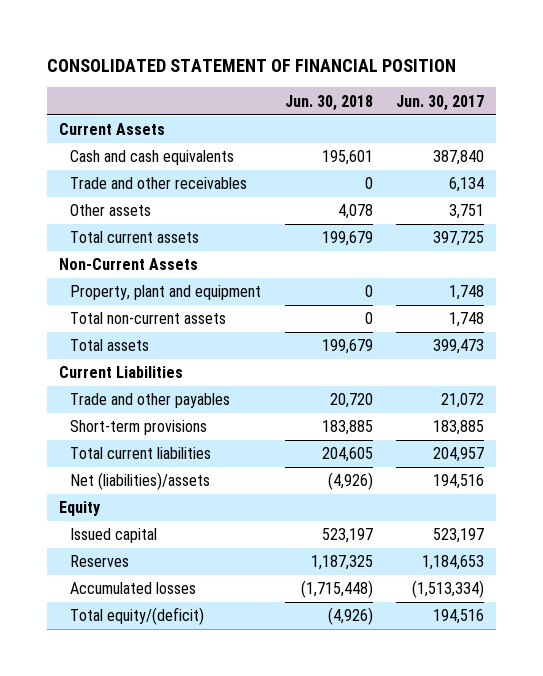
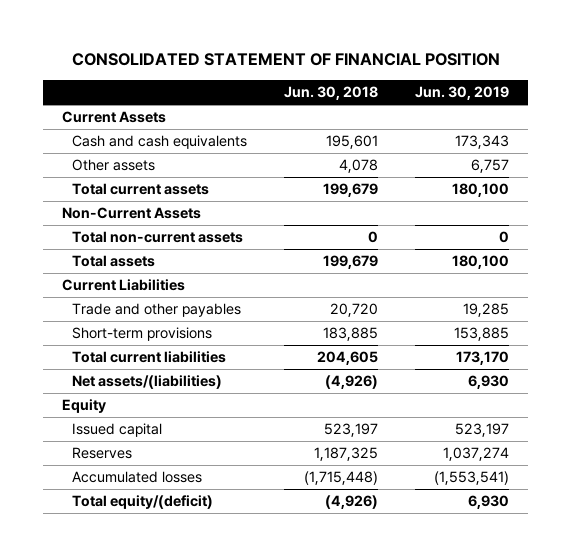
[396,94,485,111] Jun. 30, 2017 -> none
none -> [415,85,510,100] Jun. 30, 2019
[70,177,248,190] Trade and other receivables -> none
[70,285,262,301] Property, plant and equipment -> none
[70,472,211,491] Net (liabilities)/assets -> [72,375,223,390] Net assets/(liabilities)

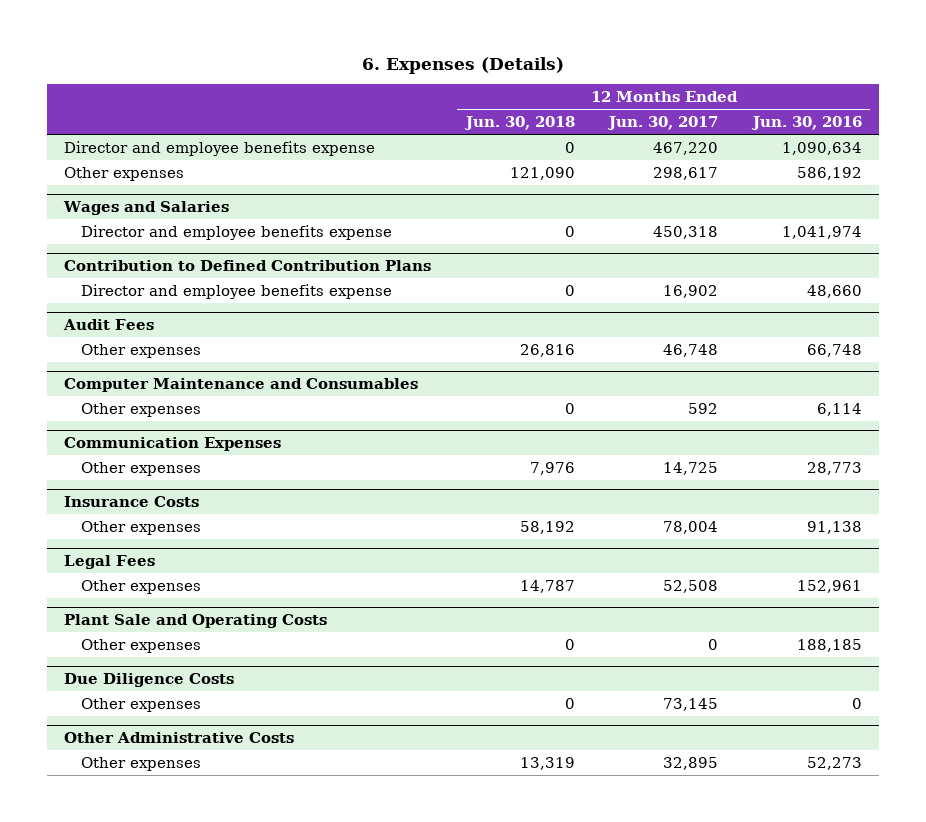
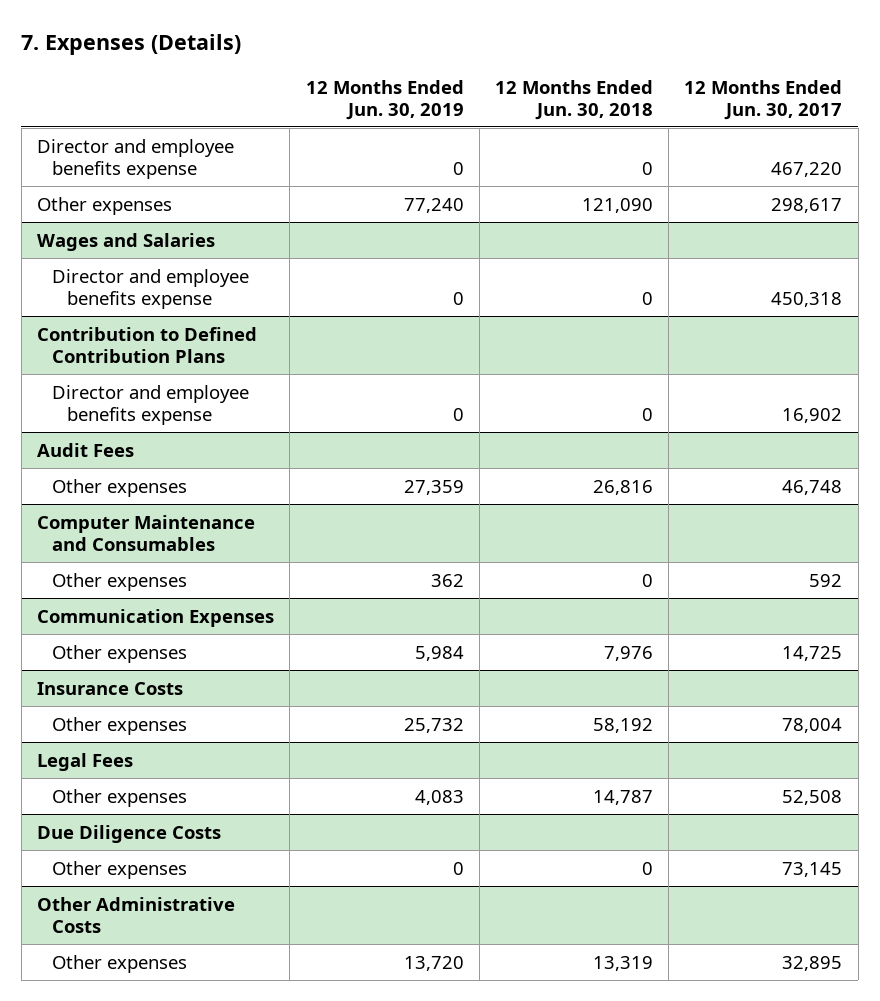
[362,56,565,74] 6. Expenses (Details) -> [21,34,242,56] 7. Expenses (Details)
[750,116,862,131] Jun. 30, 2016 -> none
none -> [305,79,464,120] 12 Months Ended Jun. 30, 2019
[64,614,328,629] Plant Sale and Operating Costs -> none
[81,638,202,653] Other expenses -> none

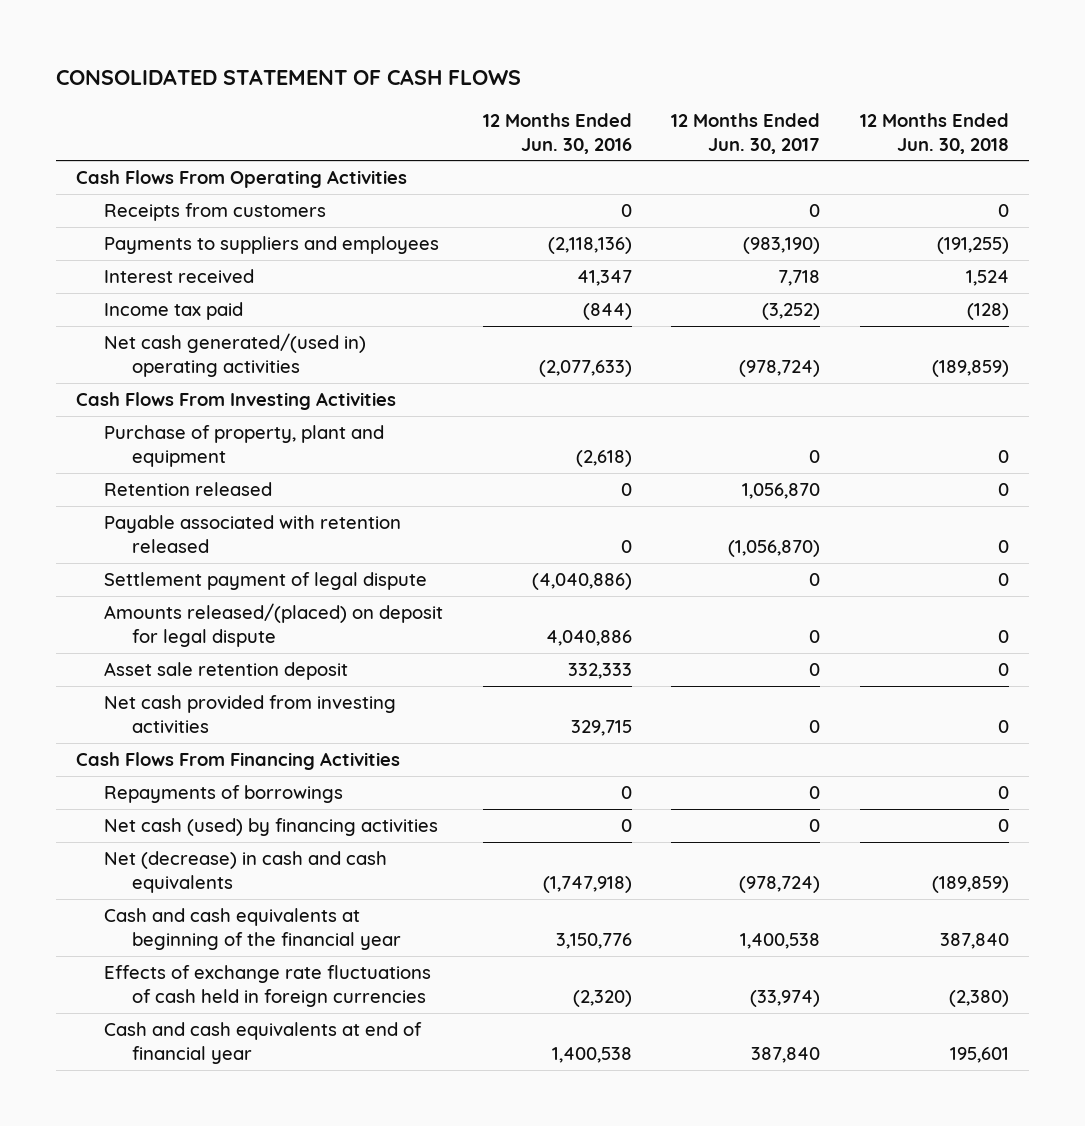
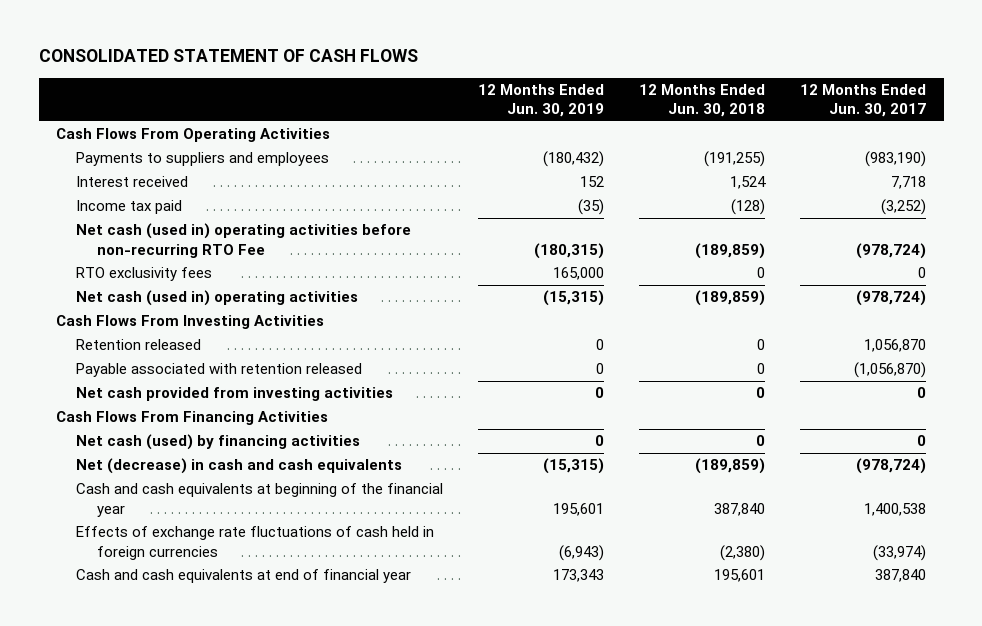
[482,112,632,154] 12 Months Ended Jun. 30, 2016 -> none
none -> [478,83,605,118] 12 Months Ended Jun. 30, 2019
[103,202,326,221] Receipts from customers -> none
none -> [76,223,412,258] Net cash (used in) operating activities before non-recurring RTO Fee
none -> [76,267,213,282] RTO exclusivity fees
[103,332,366,378] Net cash generated/(used in) operating activities -> [76,290,359,307] Net cash (used in) operating activities
[103,424,384,468] Purchase of property, plant and equipment -> none
[103,571,427,590] Settlement payment of legal dispute -> none
[103,602,443,648] Amounts released/(placed) on deposit for legal dispute -> none
[103,661,348,680] Asset sale retention deposit -> none
[103,784,343,803] Repayments of borrowings -> none

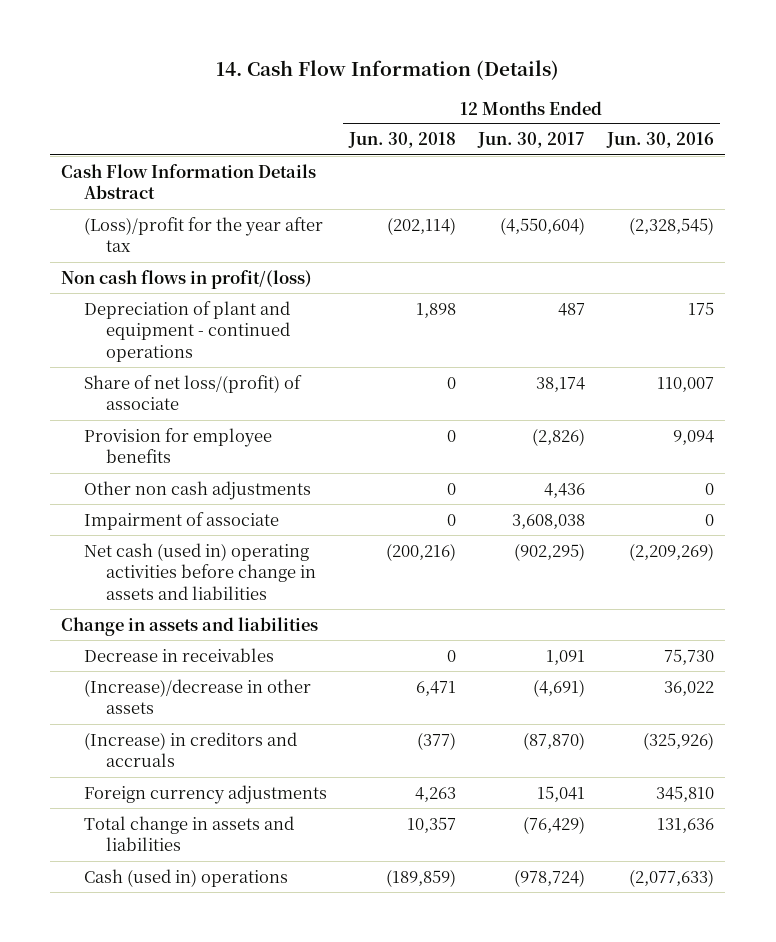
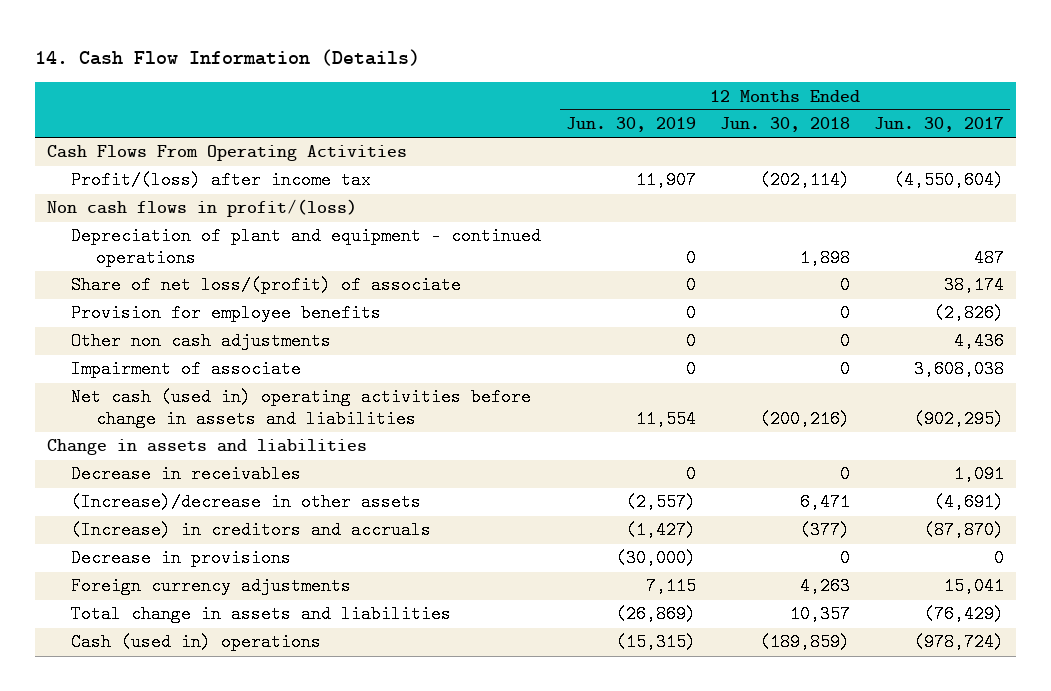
[606,132,715,149] Jun. 30, 2016 -> none
none -> [565,117,696,133] Jun. 30, 2019
[61,163,317,200] Cash Flow Information Details Abstract -> none
none -> [47,145,408,162] Cash Flows From Operating Activities
[83,216,323,253] (Loss)/profit for the year after tax -> [71,171,372,190] Profit/(loss) after income tax
none -> [71,549,292,568] Decrease in provisions

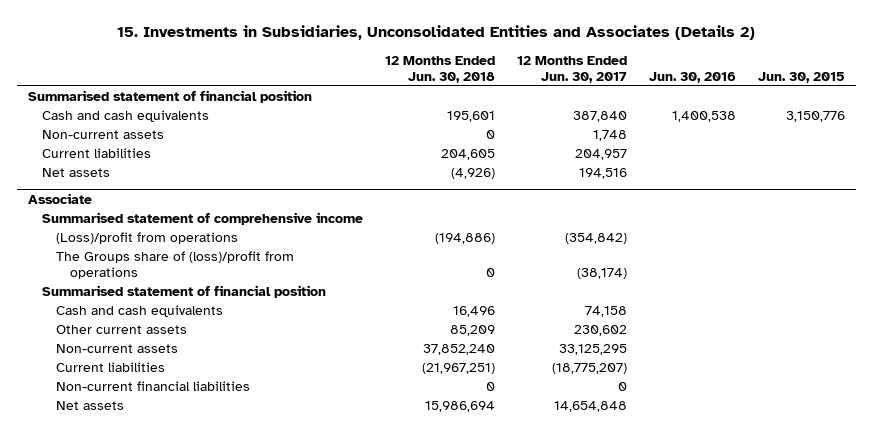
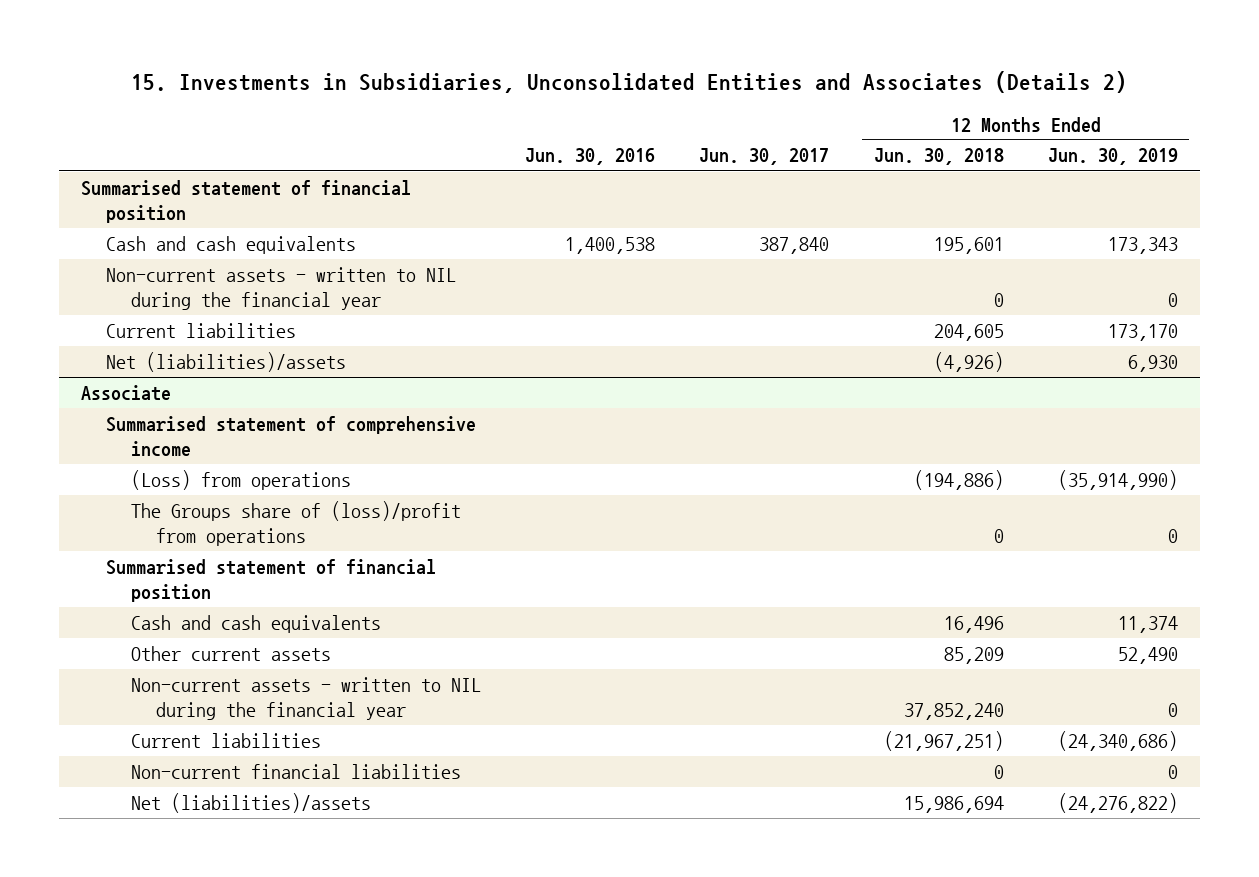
[516,55,627,83] 12 Months Ended Jun. 30, 2017 -> none
[757,71,845,83] Jun. 30, 2015 -> none
none -> [699,148,830,166] Jun. 30, 2017
none -> [1047,148,1178,166] Jun. 30, 2019
[41,130,164,140] Non-current assets -> [106,266,457,310] Non-current assets - written to NIL during the financial year
[41,168,110,178] Net assets -> [106,351,347,372] Net (liabilities)/assets
[55,232,238,245] (Loss)/profit from operations -> [131,469,352,490] (Loss) from operations
[55,344,178,354] Non-current assets -> [131,676,482,720] Non-current assets - written to NIL during the financial year
[55,401,124,411] Net assets -> [131,792,372,813] Net (liabilities)/assets

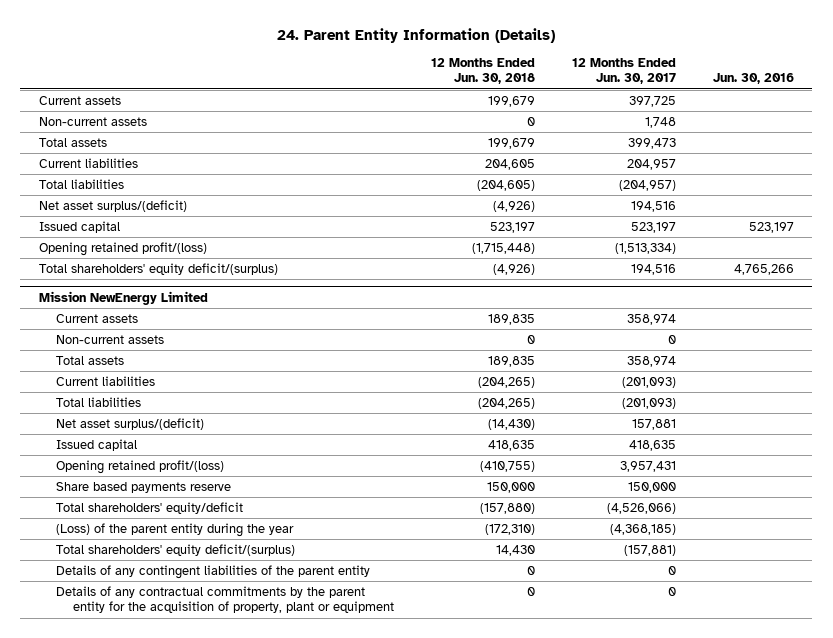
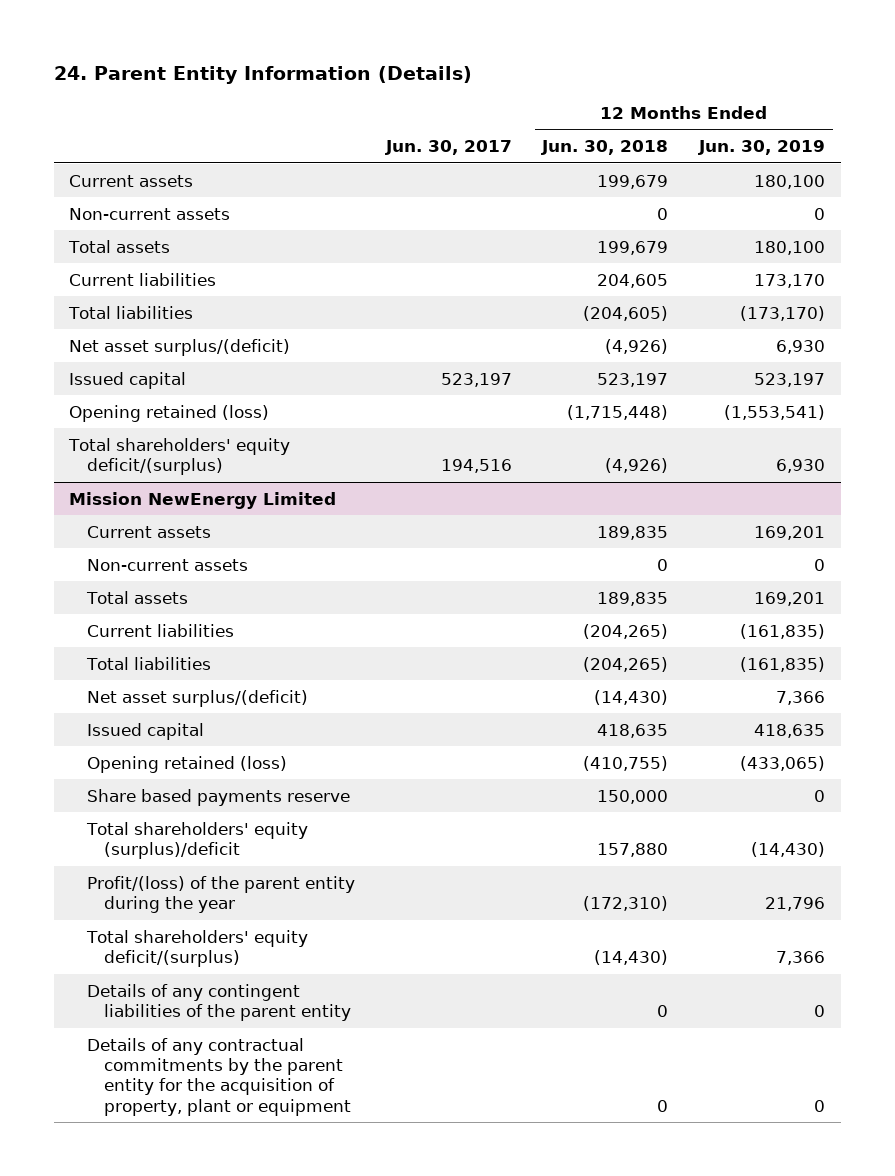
[571,57,676,85] 12 Months Ended Jun. 30, 2017 -> none
[712,73,794,85] Jun. 30, 2016 -> none
none -> [384,140,512,156] Jun. 30, 2017
none -> [698,140,826,156] Jun. 30, 2019
[38,241,207,256] Opening retained profit/(loss) -> [69,404,270,422] Opening retained (loss)
[55,459,224,474] Opening retained profit/(loss) -> [86,755,287,773] Opening retained (loss)
[55,501,243,514] Total shareholders' equity/deficit -> [85,821,308,860] Total shareholders' equity (surplus)/deficit
[480,502,536,514] (157,880) -> [597,843,669,858] 157,880
[55,522,294,537] (Loss) of the parent entity during the year -> [86,875,355,914] Profit/(loss) of the parent entity during the year
[496,544,536,556] 14,430 -> [594,950,669,966] (14,430)

